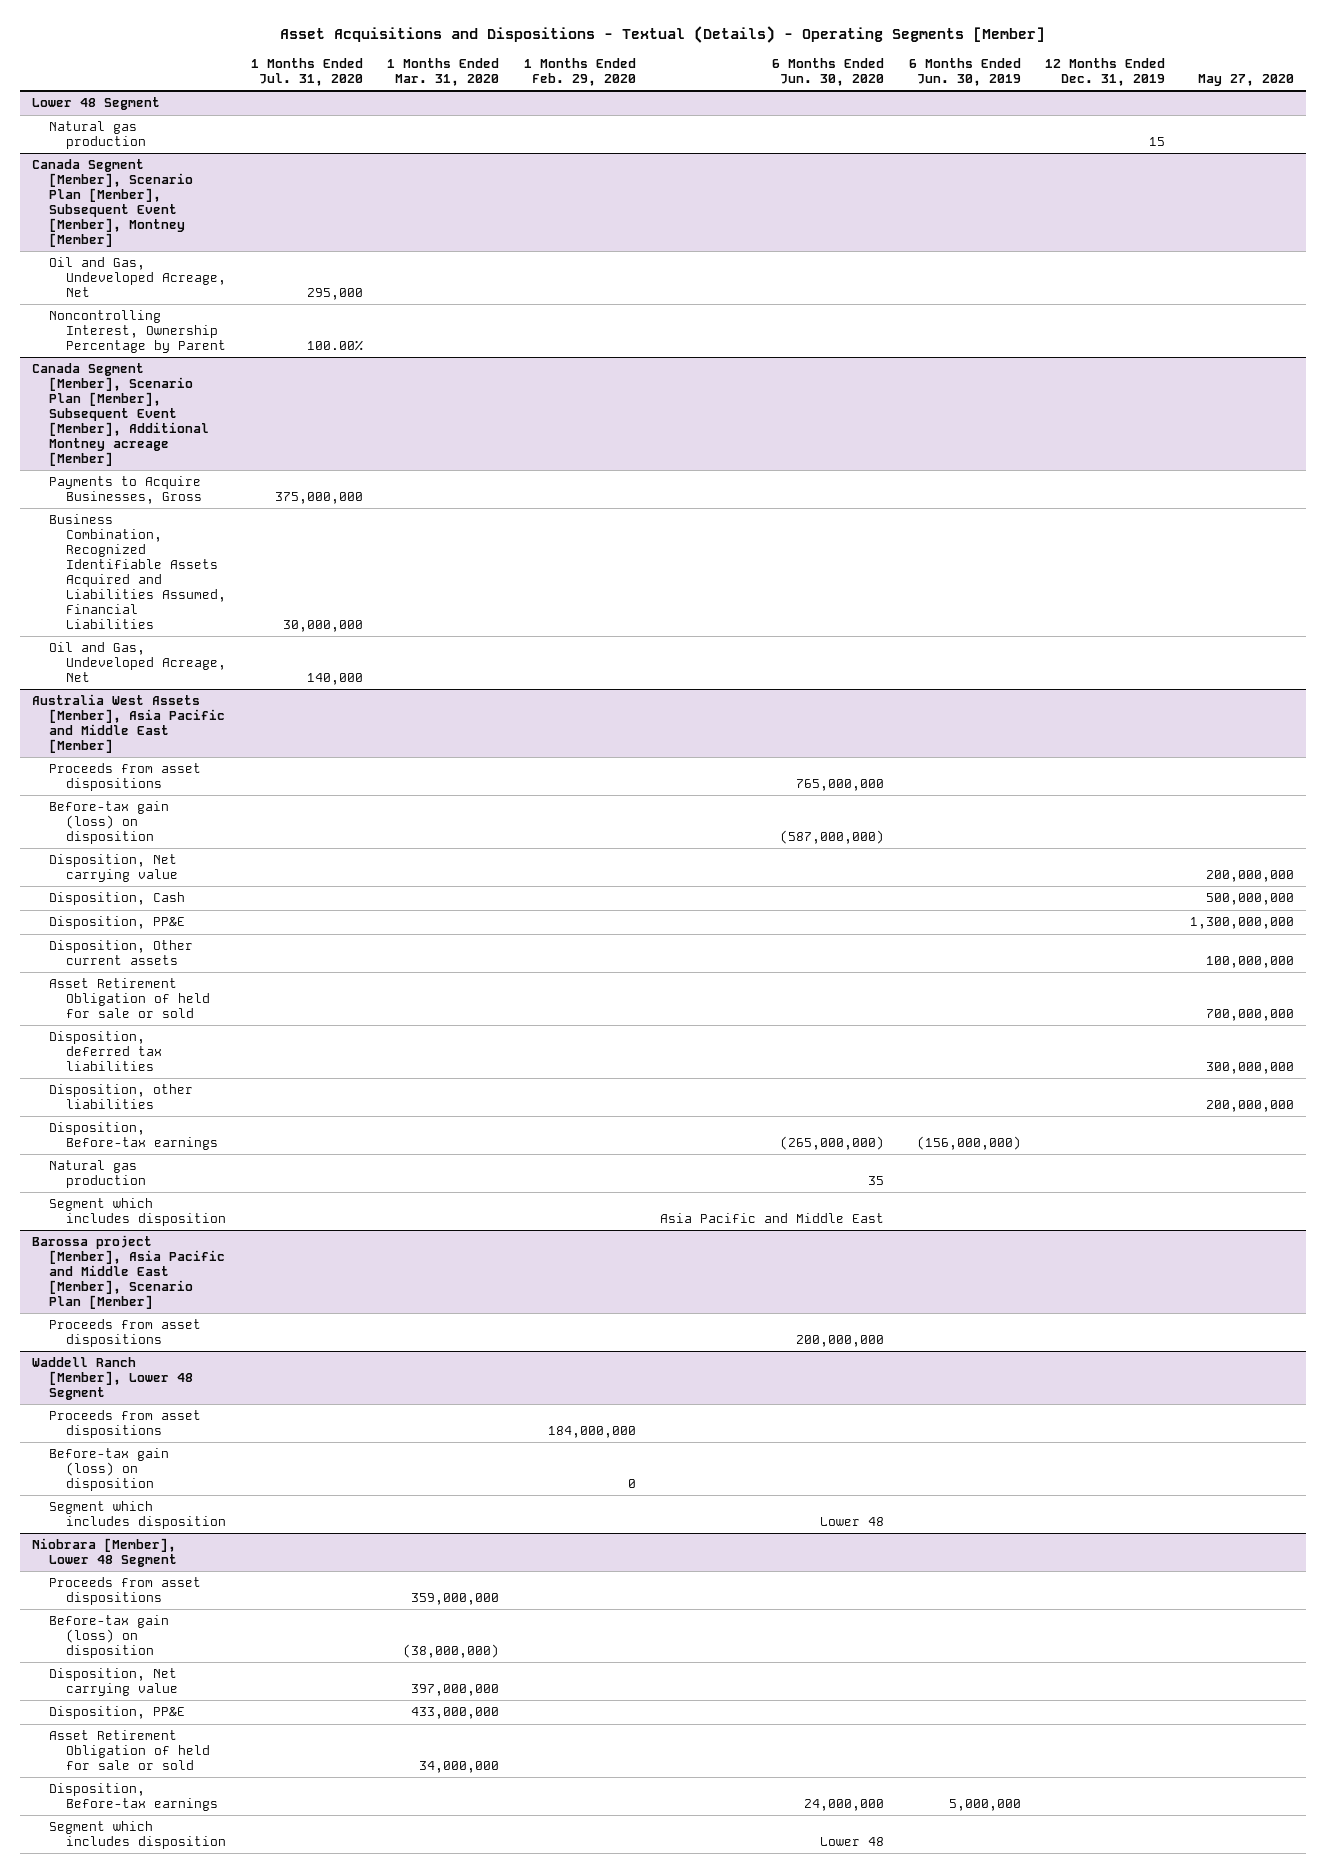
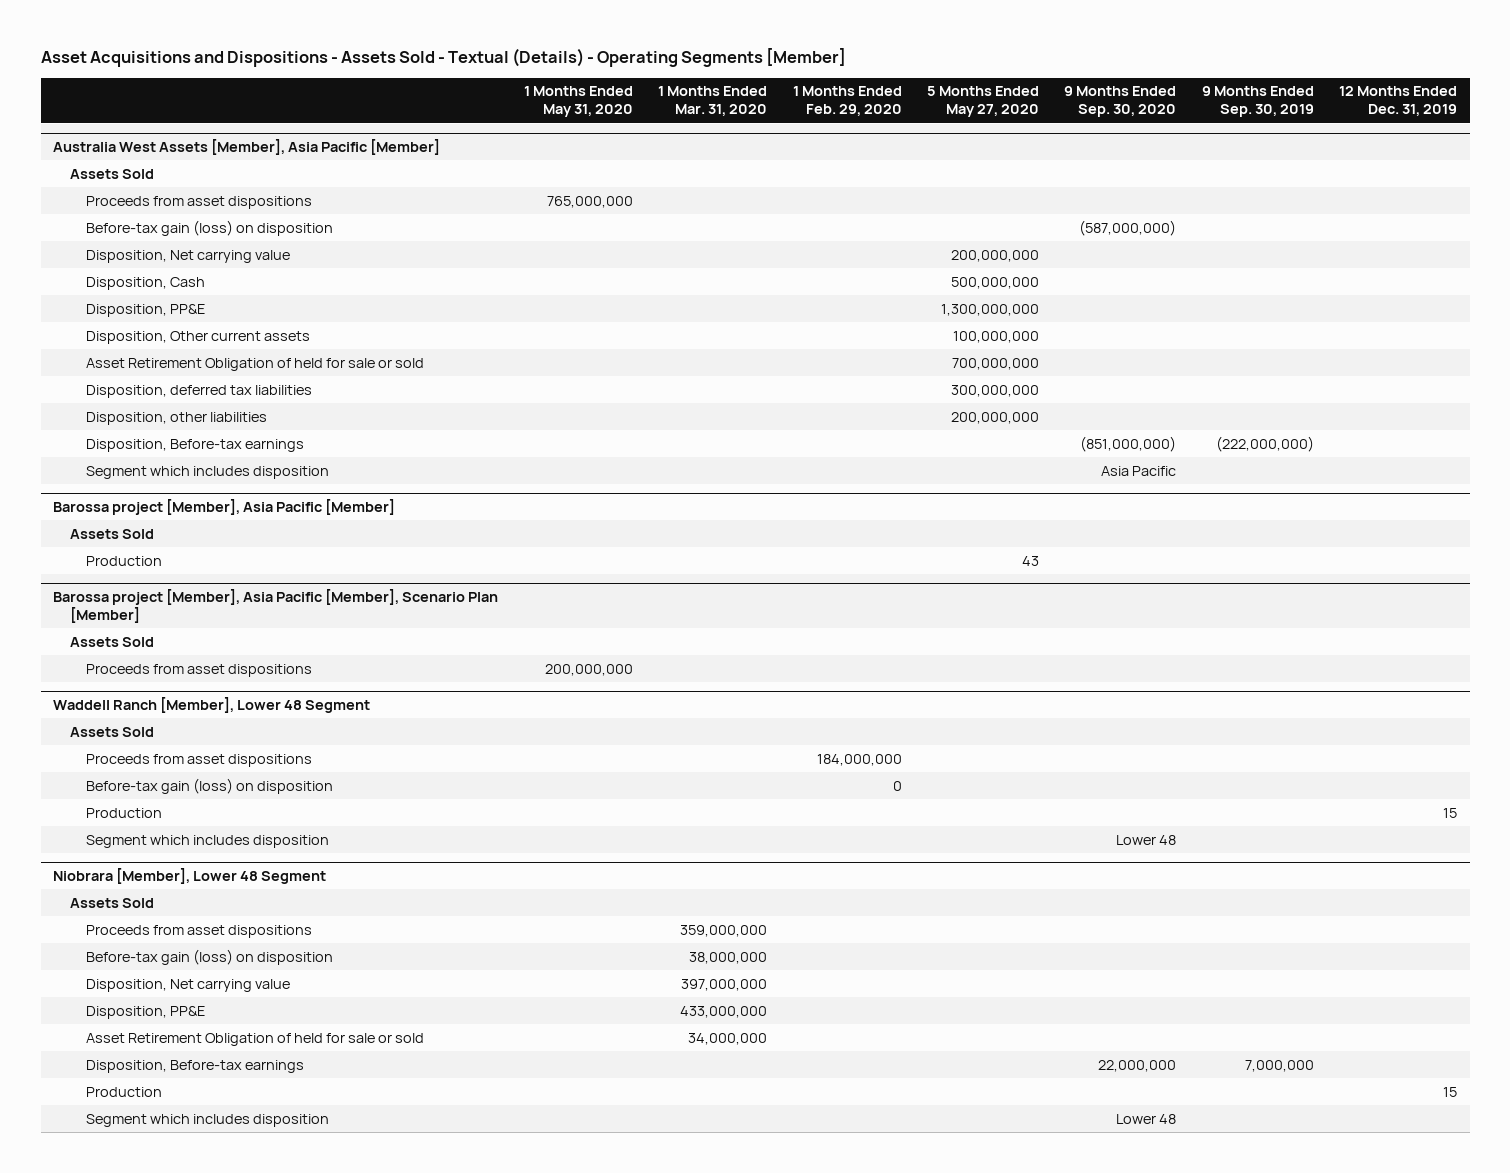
[280,26,1046,44] Asset Acquisitions and Dispositions - Textual (Details) - Operating Segments [Member] -> [40,48,846,68] Asset Acquisitions and Dispositions - Assets Sold - Textual (Details) - Operating Segments [Member]
[250,57,363,86] 1 Months Ended Jul. 31, 2020 -> none
[772,57,885,86] 6 Months Ended Jun. 30, 2020 -> none
[908,57,1021,86] 6 Months Ended Jun. 30, 2019 -> none
[1197,73,1294,86] May 27, 2020 -> none
none -> [523,86,633,118] 1 Months Ended May 31, 2020
none -> [926,86,1039,118] 5 Months Ended May 27, 2020
none -> [1064,86,1177,118] 9 Months Ended Sep. 30, 2020
none -> [1201,86,1314,118] 9 Months Ended Sep. 30, 2019
[32,97,161,111] Lower 48 Segment -> none
[49,121,146,150] Natural gas production -> none
[32,159,194,247] Canada Segment [Member], Scenario Plan [Member], Subsequent Event [Member], Montney [Member] -> none
[49,257,226,297] Oil and Gas, Undeveloped Acreage, Net -> none
[49,310,226,353] Noncontrolling Interest, Ownership Percentage by Parent -> none
[32,363,210,466] Canada Segment [Member], Scenario Plan [Member], Subsequent Event [Member], Additional Montney acreage [Member] -> none
[49,476,202,505] Payments to Acquire Businesses, Gross -> none
[49,514,226,629] Business Combination, Recognized Identifiable Assets Acquired and Liabilities Assumed, Financial Liabilities -> none
[49,642,226,682] Oil and Gas, Undeveloped Acreage, Net -> none
[32,694,226,753] Australia West Assets [Member], Asia Pacific and Middle East [Member] -> [53,138,441,155] Australia West Assets [Member], Asia Pacific [Member]
none -> [69,168,154,179] Assets Sold
[49,1160,146,1189] Natural gas production -> none
none -> [53,498,396,515] Barossa project [Member], Asia Pacific [Member]
none -> [69,528,154,539] Assets Sold
none -> [85,555,162,566] Production
[32,1235,226,1309] Barossa project [Member], Asia Pacific and Middle East [Member], Scenario Plan [Member] -> [53,588,499,623] Barossa project [Member], Asia Pacific [Member], Scenario Plan [Member]
none -> [69,636,154,647] Assets Sold
none -> [69,726,154,737] Assets Sold
none -> [85,807,162,818] Production
none -> [69,897,154,908] Assets Sold
[403,1643,500,1658] (38,000,000) -> [689,951,768,964] 38,000,000
none -> [85,1086,162,1097] Production

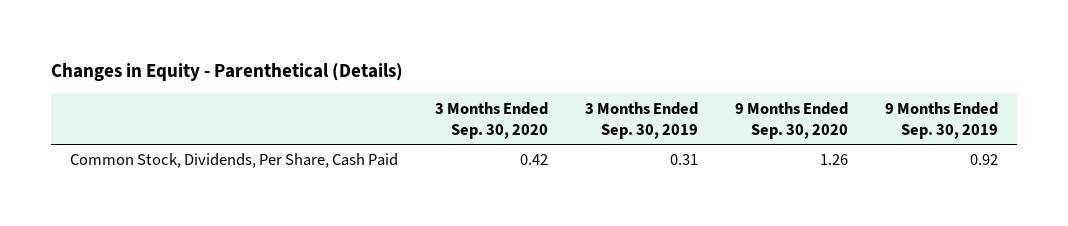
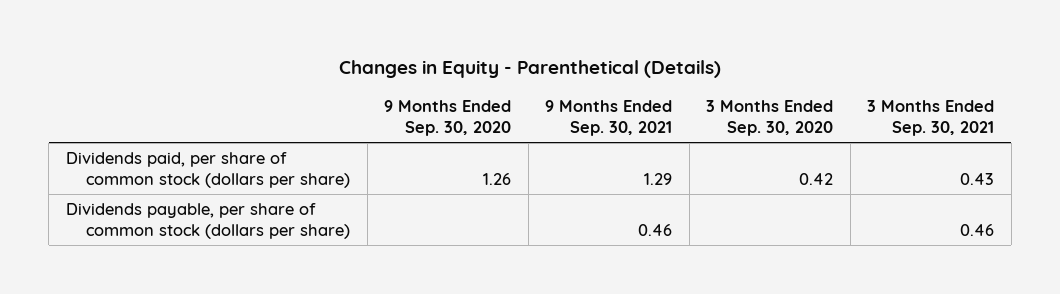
[585,101,699,139] 3 Months Ended Sep. 30, 2019 -> none
[885,101,999,139] 9 Months Ended Sep. 30, 2019 -> none
none -> [545,100,673,136] 9 Months Ended Sep. 30, 2021
none -> [867,100,995,136] 3 Months Ended Sep. 30, 2021
[69,153,398,169] Common Stock, Dividends, Per Share, Cash Paid -> [65,152,351,188] Dividends paid, per share of common stock (dollars per share)
none -> [65,203,351,239] Dividends payable, per share of common stock (dollars per share)

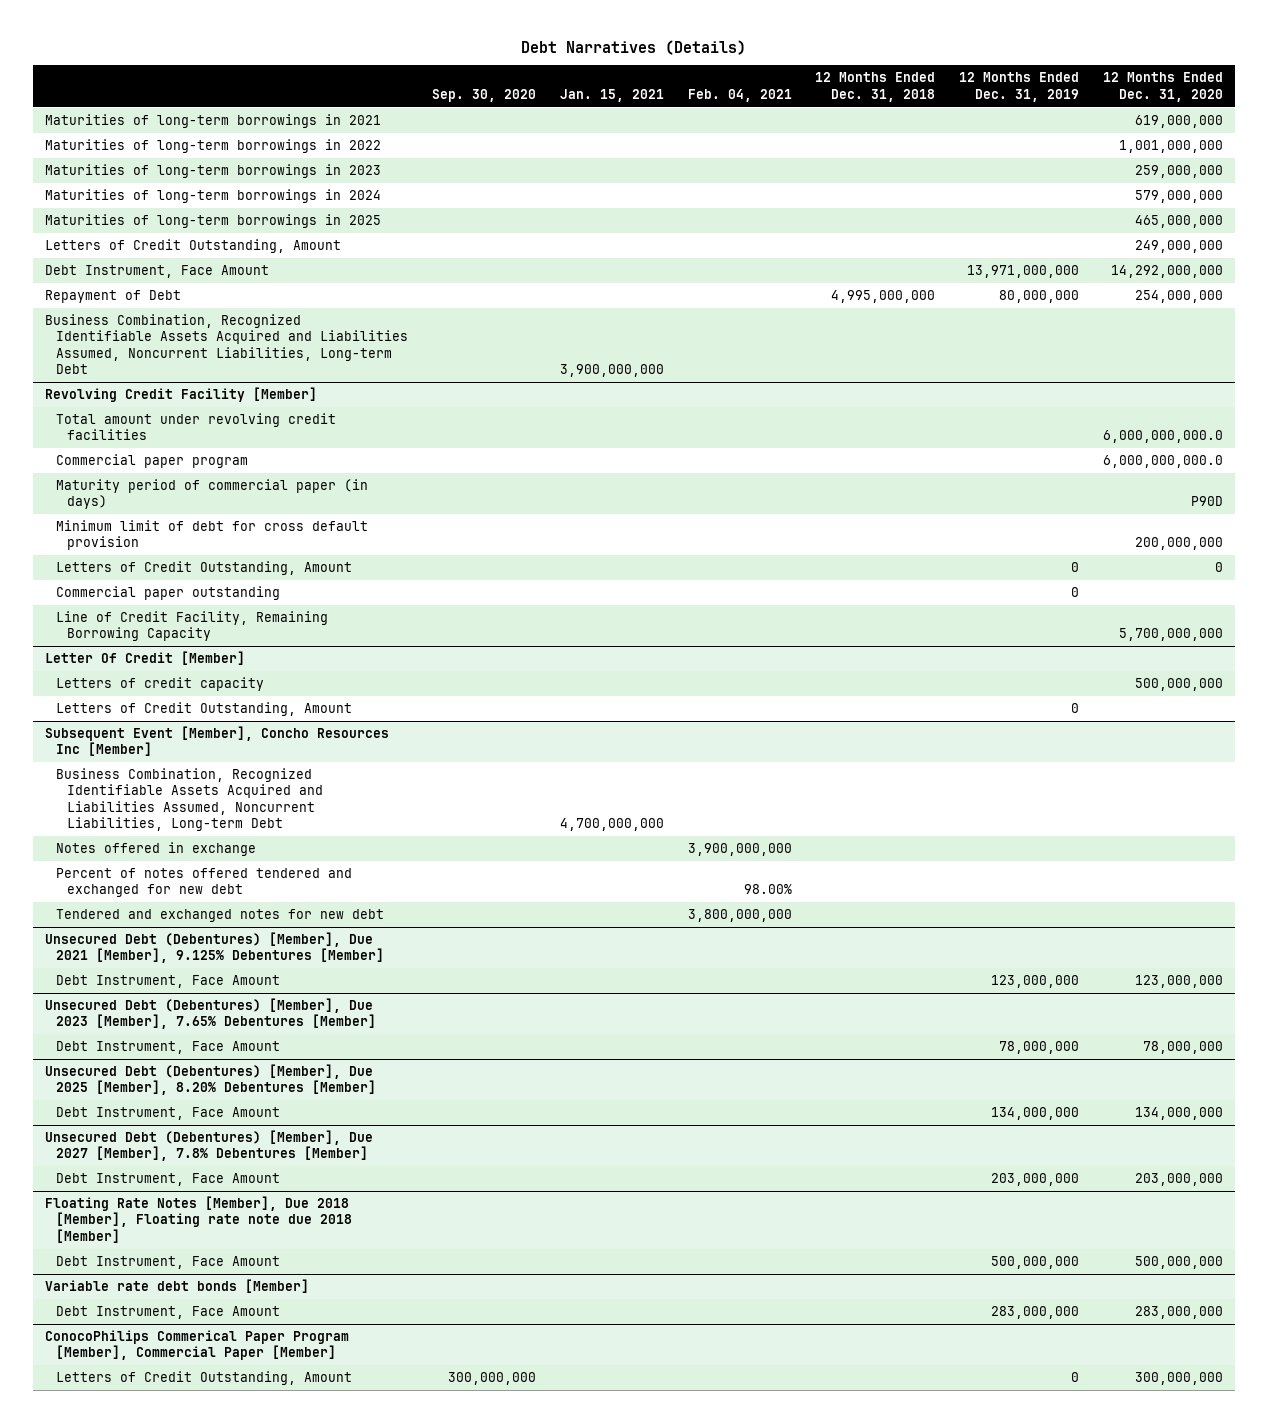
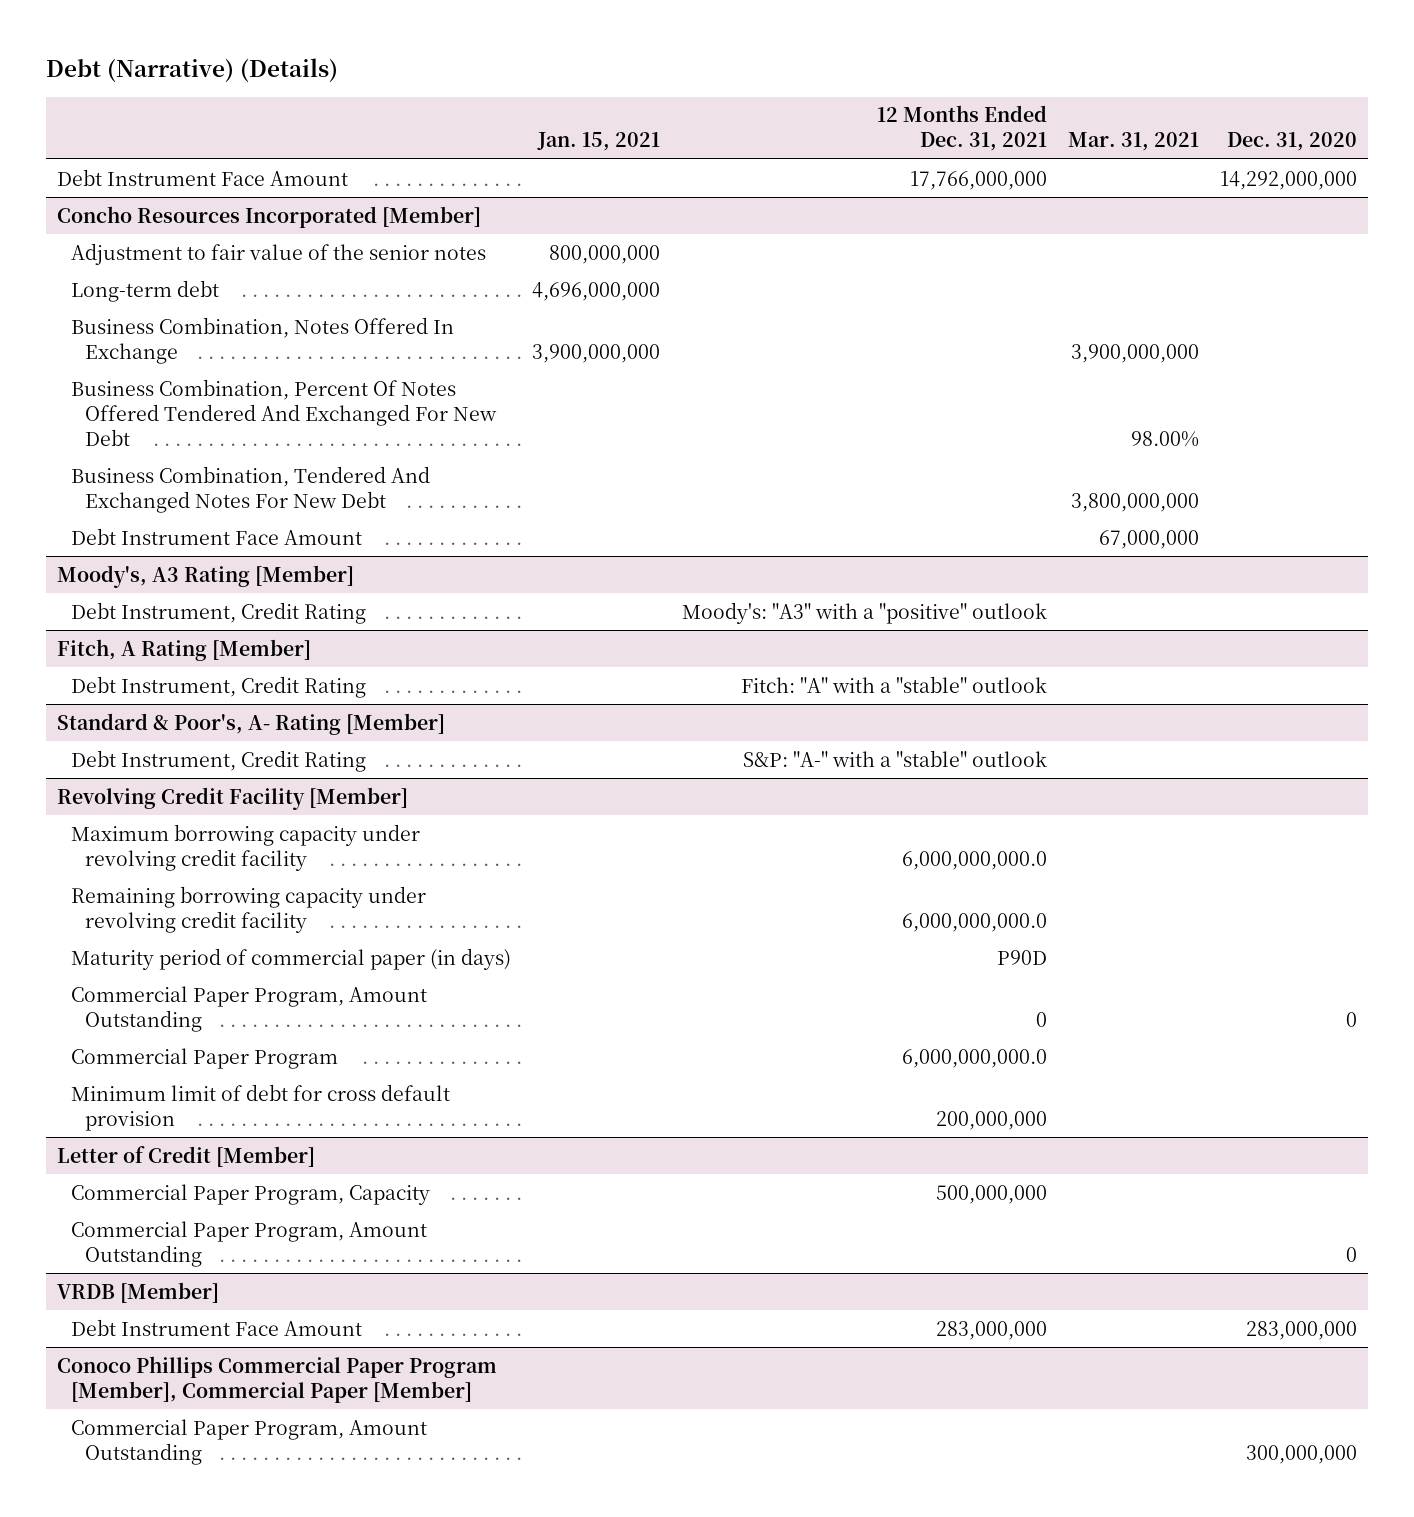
[520,39,746,55] Debt Narratives (Details) -> [46,57,339,82] Debt (Narrative) (Details)
[431,88,536,102] Sep. 30, 2020 -> none
[687,88,792,102] Feb. 04, 2021 -> none
[815,72,936,102] 12 Months Ended Dec. 31, 2018 -> none
[959,72,1080,102] 12 Months Ended Dec. 31, 2019 -> none
[1102,72,1223,102] 12 Months Ended Dec. 31, 2020 -> none
none -> [876,105,1047,152] 12 Months Ended Dec. 31, 2021
none -> [1067,132,1199,152] Mar. 31, 2021
none -> [1227,132,1358,152] Dec. 31, 2020
[45,114,382,129] Maturities of long-term borrowings in 2021 -> none
[45,139,382,154] Maturities of long-term borrowings in 2022 -> none
[45,164,382,179] Maturities of long-term borrowings in 2023 -> none
[45,189,382,204] Maturities of long-term borrowings in 2024 -> none
[45,214,382,229] Maturities of long-term borrowings in 2025 -> none
[45,239,342,254] Letters of Credit Outstanding, Amount -> none
[45,290,182,304] Repayment of Debt -> none
[45,314,409,374] Business Combination, Recognized Identifiable Assets Acquired and Liabilities Assumed, Noncurrent Liabilities, Long-term Debt -> none
[45,265,270,279] Debt Instrument, Face Amount -> [56,168,348,186] Debt Instrument Face Amount
none -> [56,205,481,228] Concho Resources Incorporated [Member]
none -> [71,242,487,265] Adjustment to fair value of the senior notes
none -> [71,279,220,302] Long-term debt
none -> [71,316,455,364] Business Combination, Notes Offered In Exchange
none -> [71,378,498,447] Business Combination, Percent Of Notes Offered Tendered And Exchanged For New Debt
none -> [71,465,431,513] Business Combination, Tendered And Exchanged Notes For New Debt
none -> [71,527,363,545] Debt Instrument Face Amount
none -> [56,564,354,588] Moody's, A3 Rating [Member]
none -> [71,601,367,624] Debt Instrument, Credit Rating
none -> [56,638,311,661] Fitch, A Rating [Member]
none -> [71,675,367,698] Debt Instrument, Credit Rating
none -> [56,712,445,735] Standard & Poor's, A- Rating [Member]
none -> [71,749,367,772] Debt Instrument, Credit Rating
[56,454,249,469] Commercial paper program -> none
[56,413,337,441] Total amount under revolving credit facilities -> [71,823,421,871] Maximum borrowing capacity under revolving credit facility
none -> [71,885,427,933] Remaining borrowing capacity under revolving credit facility
none -> [71,985,428,1032] Commercial Paper Program, Amount Outstanding
none -> [71,1047,339,1069] Commercial Paper Program
[56,561,353,576] Letters of Credit Outstanding, Amount -> none
[56,586,281,601] Commercial paper outstanding -> none
[56,611,329,642] Line of Credit Facility, Remaining Borrowing Capacity -> none
[45,726,390,757] Subsequent Event [Member], Concho Resources Inc [Member] -> none
[56,768,324,831] Business Combination, Recognized Identifiable Assets Acquired and Liabilities Assumed, Noncurrent Liabilities, Long-term Debt -> none
[56,842,257,857] Notes offered in exchange -> none
[56,868,353,898] Percent of notes offered tendered and exchanged for new debt -> none
[56,909,385,923] Tendered and exchanged notes for new debt -> none
[45,932,385,964] Unsecured Debt (Debentures) [Member], Due 2021 [Member], 9.125% Debentures [Member] -> none
[56,975,281,989] Debt Instrument, Face Amount -> none
[45,998,377,1030] Unsecured Debt (Debentures) [Member], Due 2023 [Member], 7.65% Debentures [Member] -> none
[56,1041,281,1055] Debt Instrument, Face Amount -> none
[45,1064,377,1096] Unsecured Debt (Debentures) [Member], Due 2025 [Member], 8.20% Debentures [Member] -> none
[56,1107,281,1121] Debt Instrument, Face Amount -> none
[45,1130,374,1162] Unsecured Debt (Debentures) [Member], Due 2027 [Member], 7.8% Debentures [Member] -> none
[56,1173,281,1187] Debt Instrument, Face Amount -> none
[45,1196,353,1243] Floating Rate Notes [Member], Due 2018 [Member], Floating rate note due 2018 [Member] -> none
[56,1256,281,1270] Debt Instrument, Face Amount -> none
[45,1330,350,1361] ConocoPhilips Commerical Paper Program [Member], Commercial Paper [Member] -> none
[56,1371,353,1386] Letters of Credit Outstanding, Amount -> none
[45,651,246,666] Letter Of Credit [Member] -> [56,1145,315,1167] Letter of Credit [Member]
[56,677,265,692] Letters of credit capacity -> [71,1183,431,1205] Commercial Paper Program, Capacity
[56,702,353,717] Letters of Credit Outstanding, Amount -> [71,1220,428,1267] Commercial Paper Program, Amount Outstanding
[45,1279,310,1294] Variable rate debt bonds [Member] -> [56,1281,219,1303] VRDB [Member]
[56,1306,281,1320] Debt Instrument, Face Amount -> [71,1318,363,1336] Debt Instrument Face Amount
none -> [56,1355,497,1403] Conoco Phillips Commercial Paper Program [Member], Commercial Paper [Member]
none -> [71,1418,428,1465] Commercial Paper Program, Amount Outstanding

